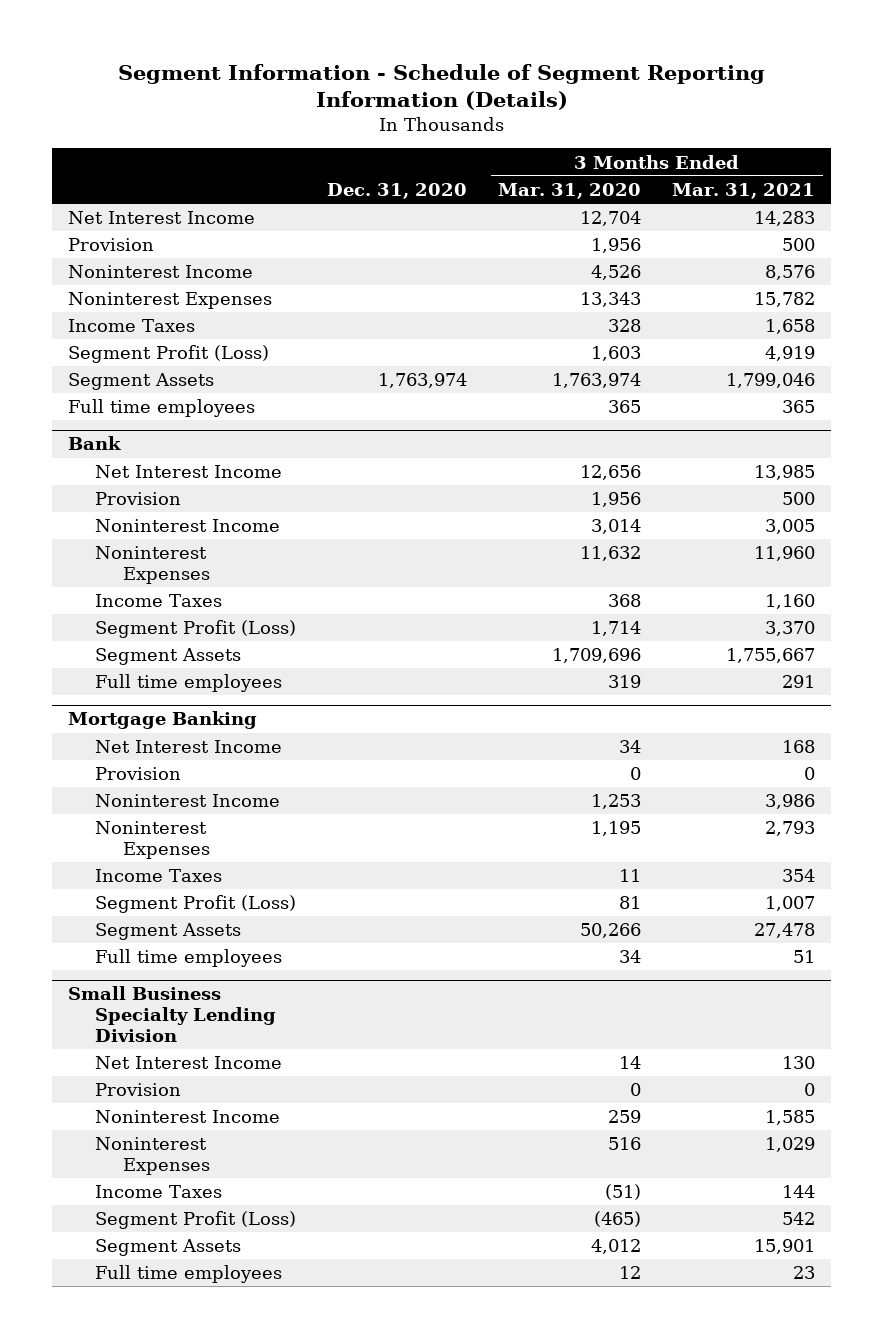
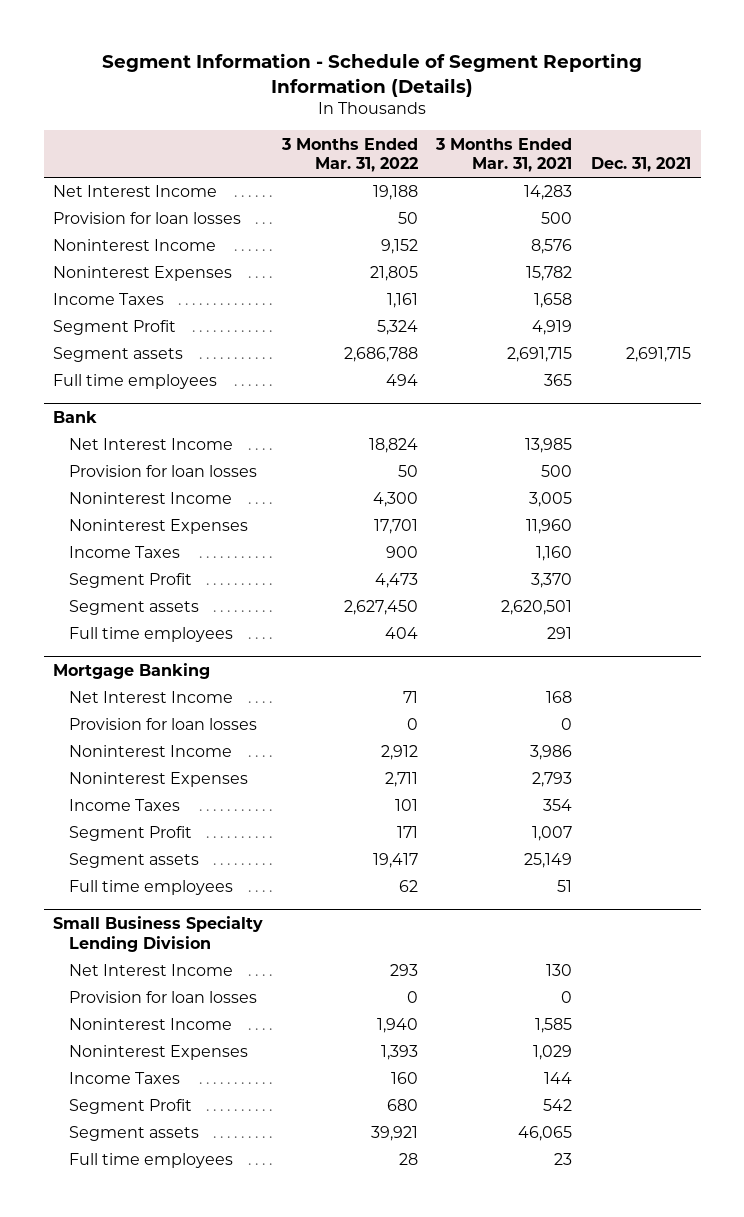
[327,182,468,199] Dec. 31, 2020 -> none
[498,182,642,199] Mar. 31, 2020 -> none
none -> [280,137,418,173] 3 Months Ended Mar. 31, 2022
none -> [591,157,692,173] Dec. 31, 2021
[67,238,154,252] Provision -> [53,212,242,225] Provision for loan losses
[67,345,269,364] Segment Profit (Loss) -> [53,320,177,336] Segment Profit
[67,373,214,391] Segment Assets -> [53,347,184,363] Segment assets
[726,373,816,389] 1,799,046 -> [507,347,573,363] 2,691,715
[95,492,182,506] Provision -> [69,465,258,478] Provision for loan losses
[95,620,297,639] Segment Profit (Loss) -> [69,573,193,589] Segment Profit
[95,648,242,666] Segment Assets -> [69,600,200,616] Segment assets
[726,648,816,664] 1,755,667 -> [501,600,573,616] 2,620,501
[95,767,182,781] Provision -> [69,718,258,731] Provision for loan losses
[95,895,297,914] Segment Profit (Loss) -> [69,826,193,842] Segment Profit
[95,923,242,941] Segment Assets -> [69,853,200,869] Segment assets
[754,923,816,939] 27,478 -> [524,853,573,869] 25,149
[95,1083,182,1097] Provision -> [69,991,258,1004] Provision for loan losses
[95,1211,297,1230] Segment Profit (Loss) -> [69,1099,193,1115] Segment Profit
[95,1239,242,1257] Segment Assets -> [69,1126,200,1142] Segment assets
[754,1239,816,1255] 15,901 -> [518,1126,573,1142] 46,065

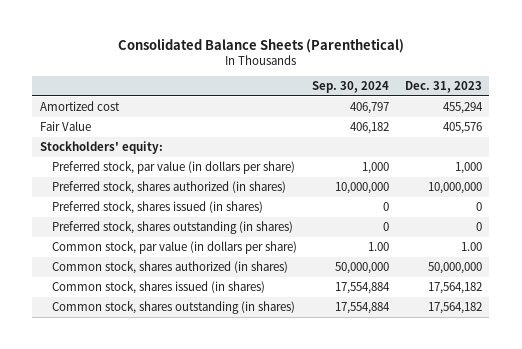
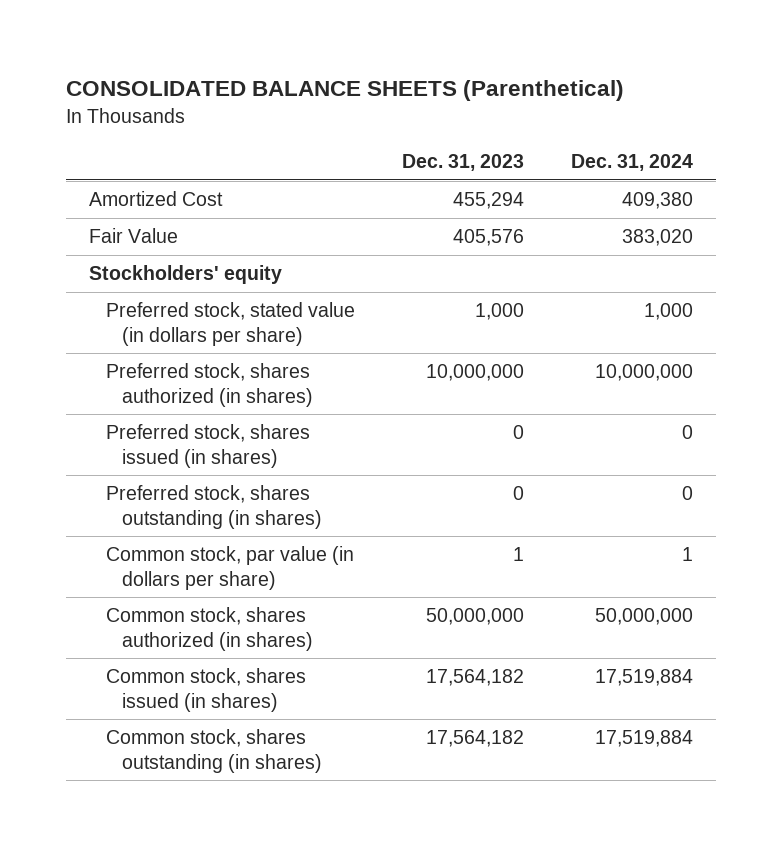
[117,37,404,53] Consolidated Balance Sheets (Parenthetical) -> [65,80,624,102] CONSOLIDATED BALANCE SHEETS (Parenthetical)
[312,81,390,94] Sep. 30, 2024 -> none
none -> [570,153,693,171] Dec. 31, 2024
[40,100,121,111] Amortized cost -> [89,191,224,207] Amortized Cost
[40,140,164,154] Stockholders' equity: -> [89,265,283,285] Stockholders' equity
[51,160,295,174] Preferred stock, par value (in dollars per share) -> [105,302,355,346] Preferred stock, stated value (in dollars per share)
[460,241,482,251] 1.00 -> [512,547,524,562] 1

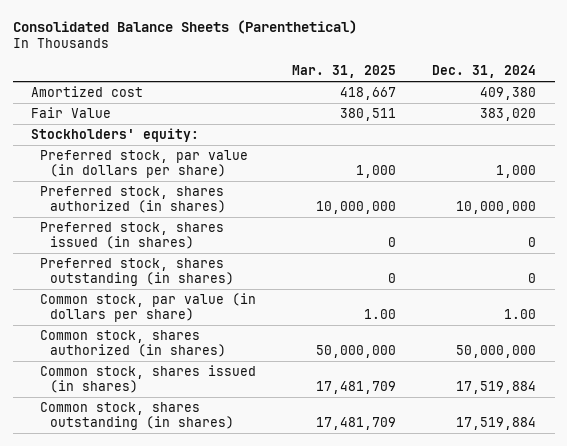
[65,80,624,102] CONSOLIDATED BALANCE SHEETS (Parenthetical) -> [12,19,357,34] Consolidated Balance Sheets (Parenthetical)
[401,153,524,171] Dec. 31, 2023 -> none
none -> [292,65,397,79] Mar. 31, 2025
[89,191,224,207] Amortized Cost -> [30,85,143,97] Amortized cost
[89,265,283,285] Stockholders' equity -> [30,127,199,142] Stockholders' equity:
[105,302,355,346] Preferred stock, stated value (in dollars per share) -> [40,149,249,179] Preferred stock, par value (in dollars per share)
[681,547,693,562] 1 -> [504,309,537,320] 1.00

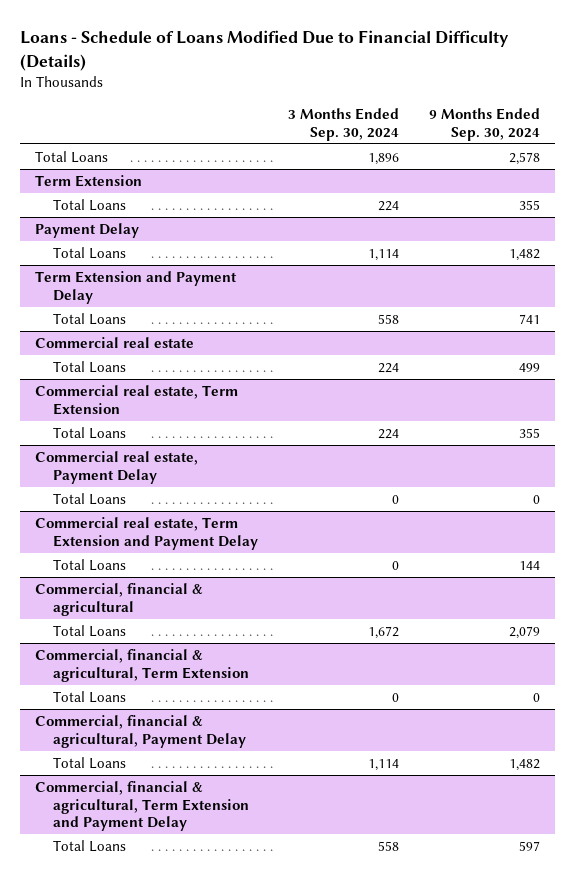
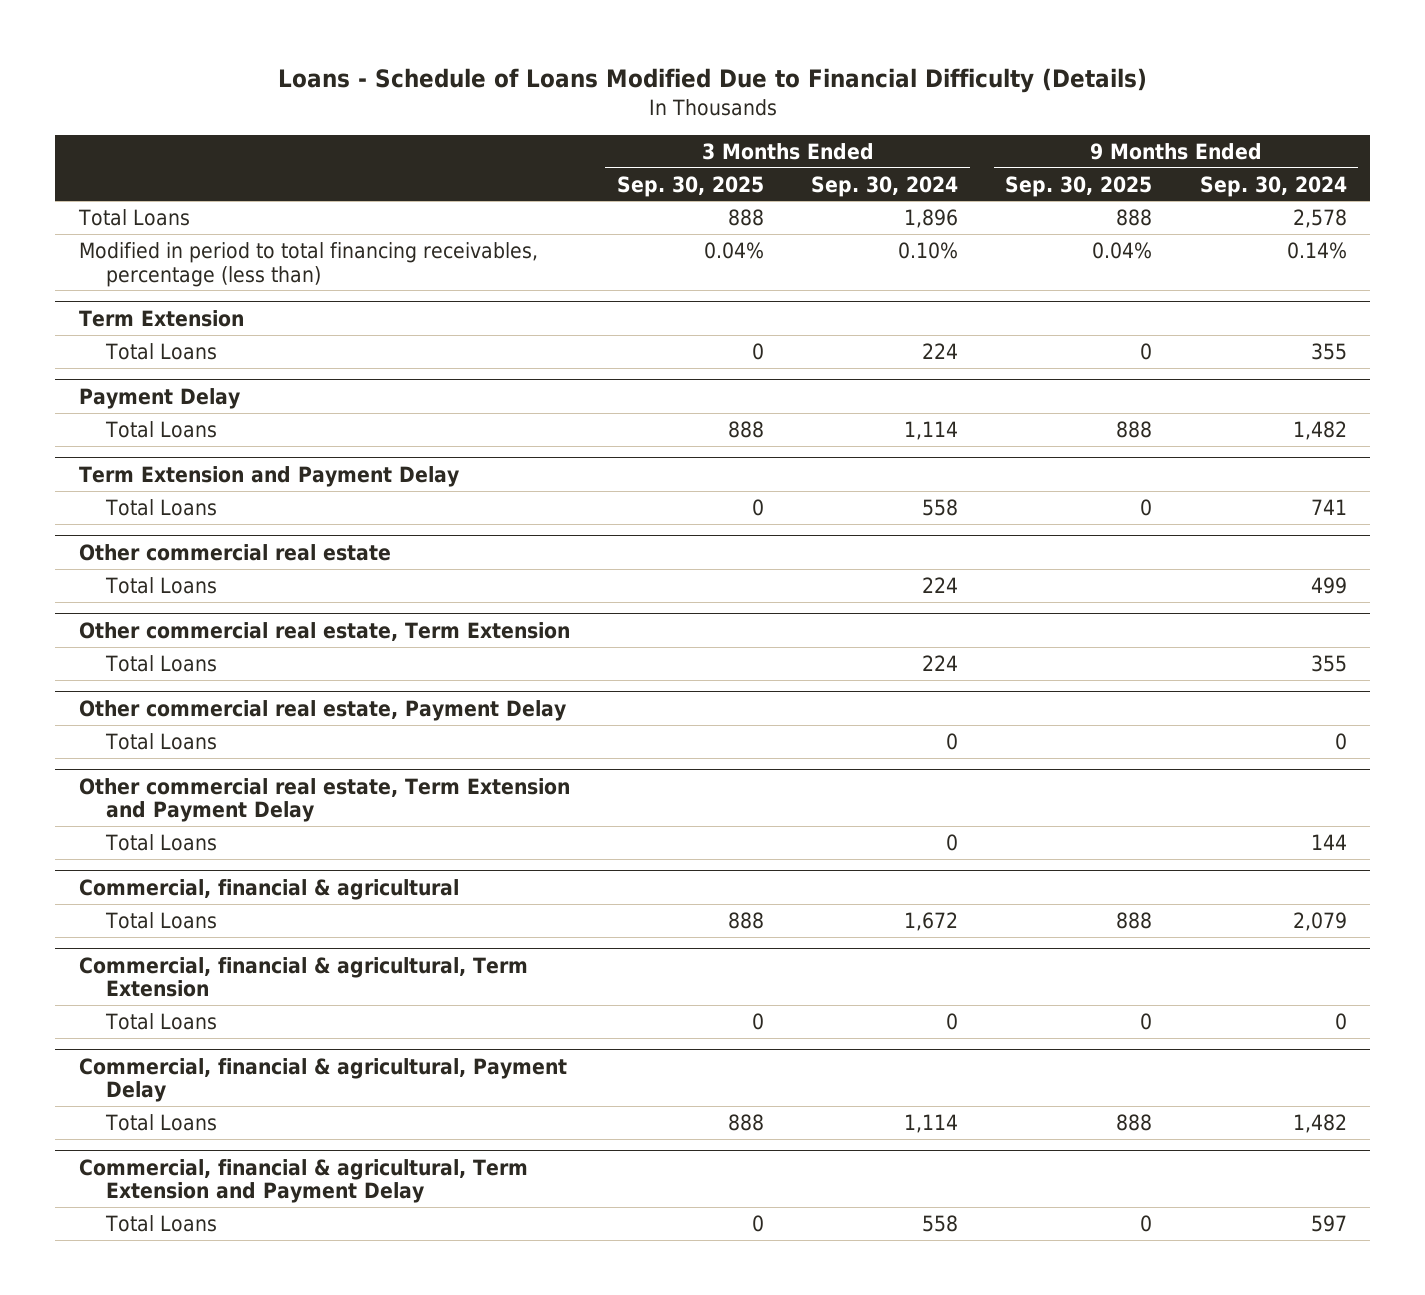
none -> [617,175,765,197] Sep. 30, 2025
none -> [1005,175,1153,197] Sep. 30, 2025
none -> [78,241,538,287] Modified in period to total financing receivables, percentage (less than)
[34,337,194,349] Commercial real estate -> [78,543,391,561] Other commercial real estate
[34,385,238,415] Commercial real estate, Term Extension -> [78,621,570,641] Other commercial real estate, Term Extension
[34,451,198,484] Commercial real estate, Payment Delay -> [78,699,566,721] Other commercial real estate, Payment Delay
[34,517,259,550] Commercial real estate, Term Extension and Payment Delay -> [78,777,570,823] Other commercial real estate, Term Extension and Payment Delay

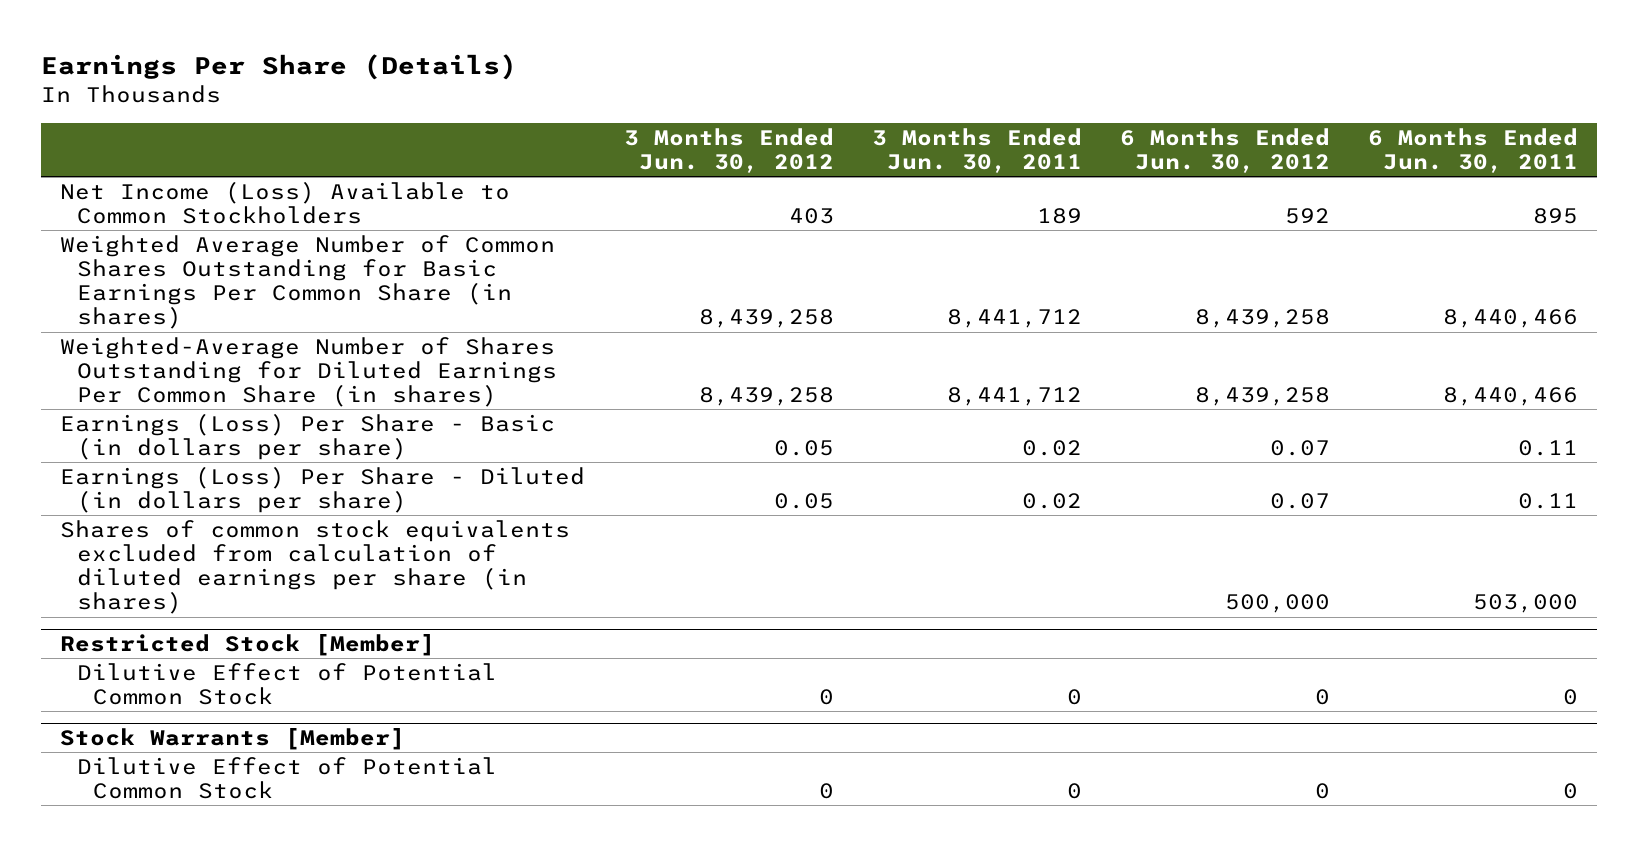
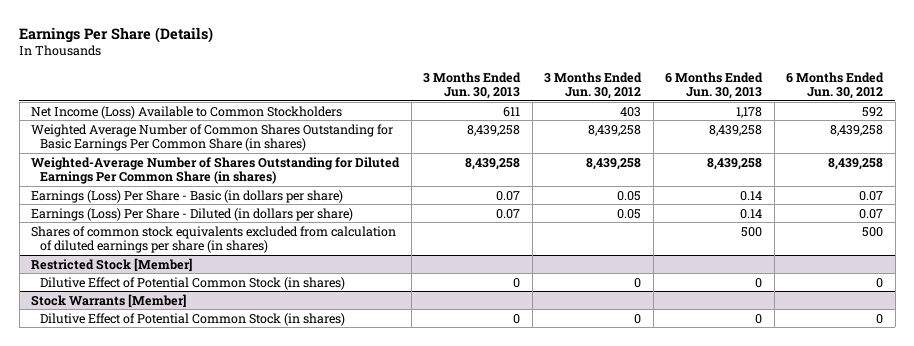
[871,127,1082,173] 3 Months Ended Jun. 30, 2011 -> none
[1368,127,1579,173] 6 Months Ended Jun. 30, 2011 -> none
none -> [423,71,522,100] 3 Months Ended Jun. 30, 2013
none -> [665,71,764,100] 6 Months Ended Jun. 30, 2013
[1224,594,1330,614] 500,000 -> [862,226,884,237] 500
[76,662,497,706] Dilutive Effect of Potential Common Stock -> [40,276,346,290] Dilutive Effect of Potential Common Stock (in shares)
[76,756,497,800] Dilutive Effect of Potential Common Stock -> [40,312,346,326] Dilutive Effect of Potential Common Stock (in shares)

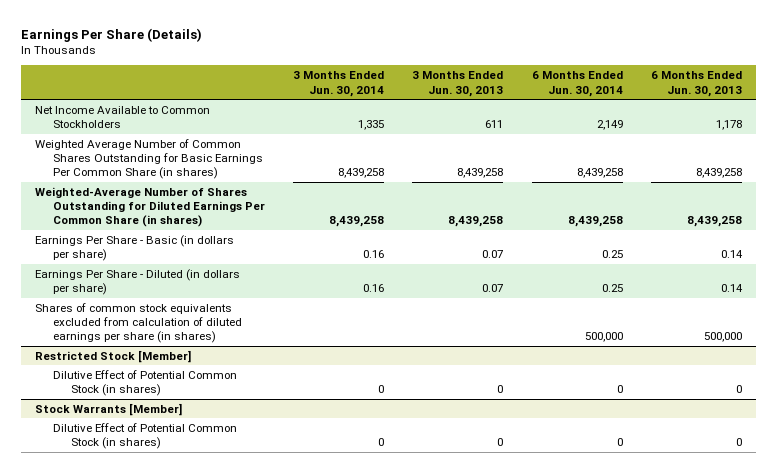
[544,71,643,100] 3 Months Ended Jun. 30, 2012 -> none
[786,71,885,100] 6 Months Ended Jun. 30, 2012 -> none
none -> [293,71,385,97] 3 Months Ended Jun. 30, 2014
none -> [531,71,623,97] 6 Months Ended Jun. 30, 2014
[31,105,343,119] Net Income (Loss) Available to Common Stockholders -> [34,105,210,129] Net Income Available to Common Stockholders
[31,189,344,203] Earnings (Loss) Per Share - Basic (in dollars per share) -> [34,234,234,262] Earnings Per Share - Basic (in dollars per share)
[31,207,354,221] Earnings (Loss) Per Share - Diluted (in dollars per share) -> [34,268,240,296] Earnings Per Share - Diluted (in dollars per share)
[741,226,763,237] 500 -> [703,332,742,343] 500,000

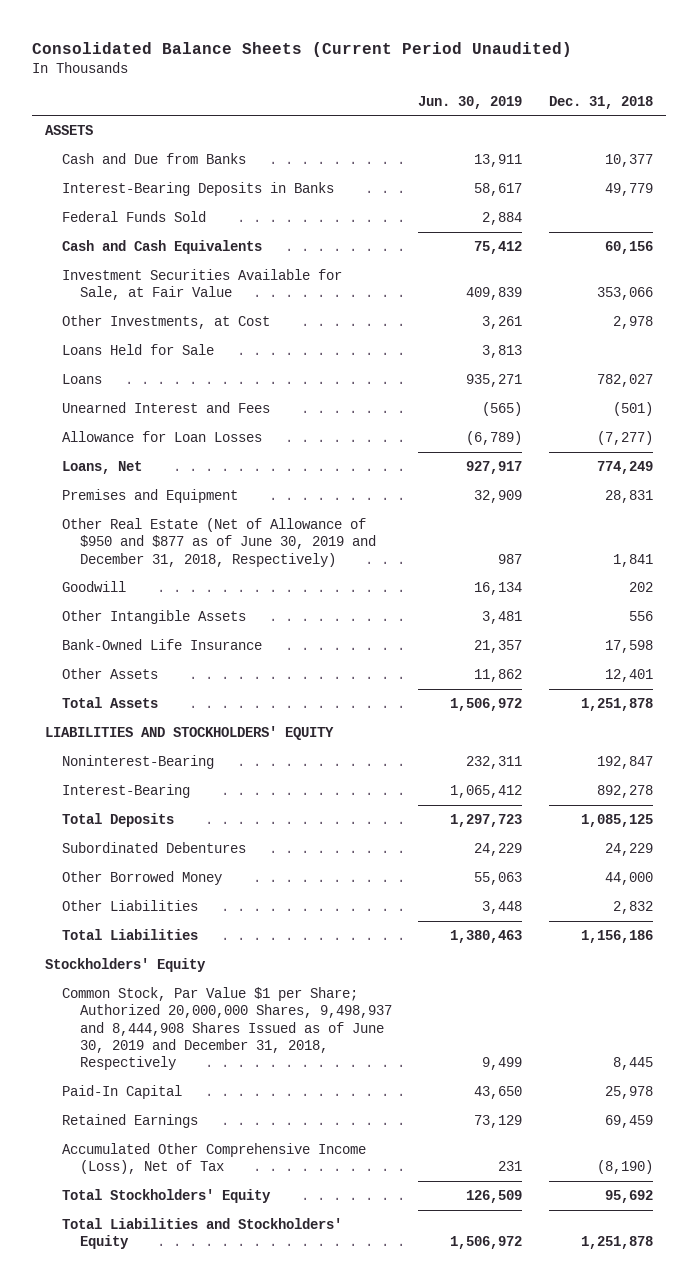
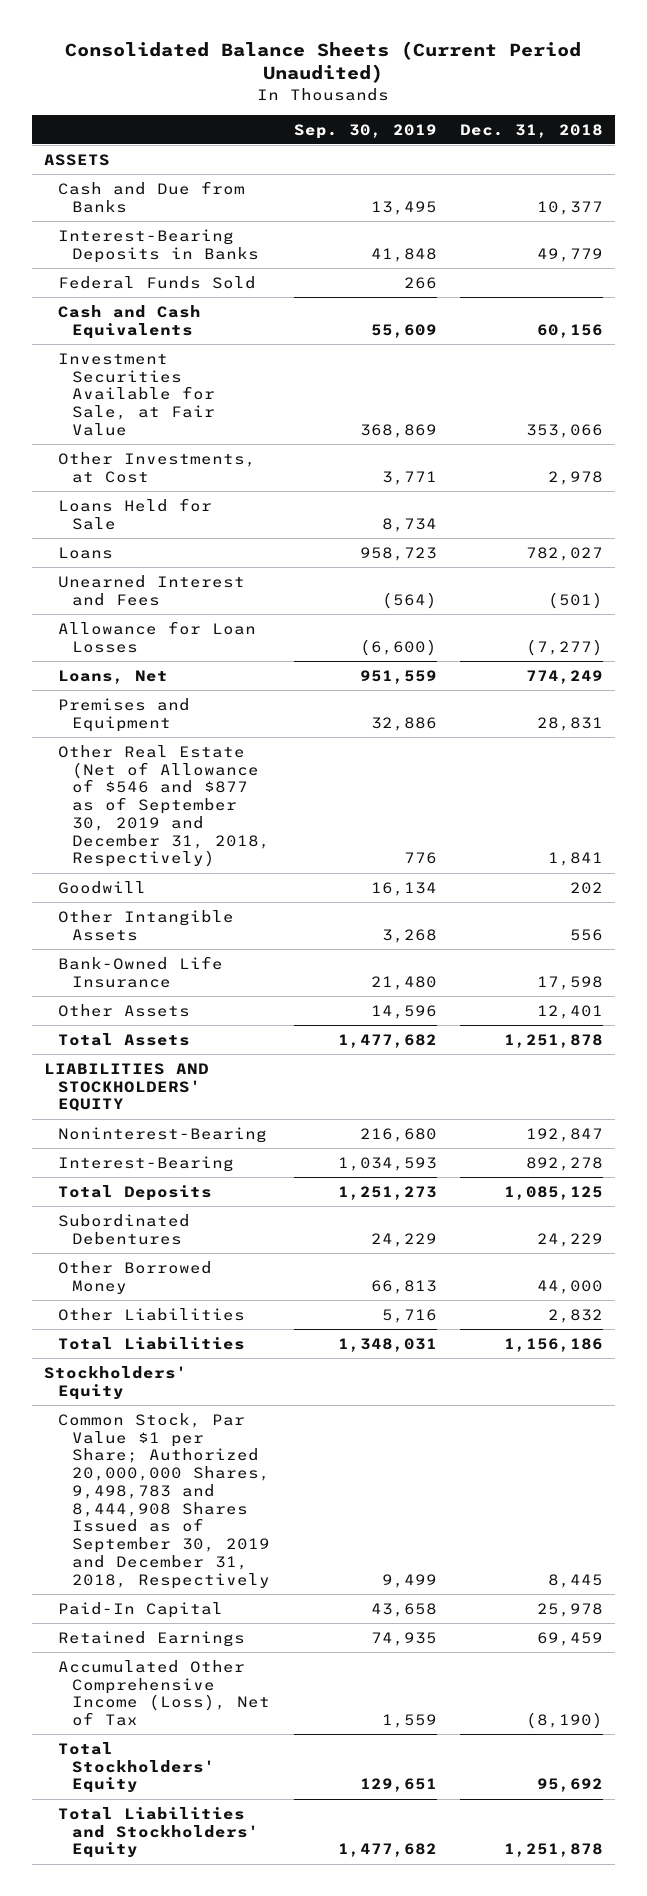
[418,95,523,109] Jun. 30, 2019 -> none
none -> [293,123,437,139] Sep. 30, 2019
[62,517,376,567] Other Real Estate (Net of Allowance of $950 and $877 as of June 30, 2019 and December 31, 2018, Respectively) -> [58,744,271,868] Other Real Estate (Net of Allowance of $546 and $877 as of September 30, 2019 and December 31, 2018, Respectively)
[62,986,392,1071] Common Stock, Par Value $1 per Share; Authorized 20,000,000 Shares, 9,498,937 and 8,444,908 Shares Issued as of June 30, 2019 and December 31, 2018, Respectively -> [58,1412,271,1589] Common Stock, Par Value $1 per Share; Authorized 20,000,000 Shares, 9,498,783 and 8,444,908 Shares Issued as of September 30, 2019 and December 31, 2018, Respectively

